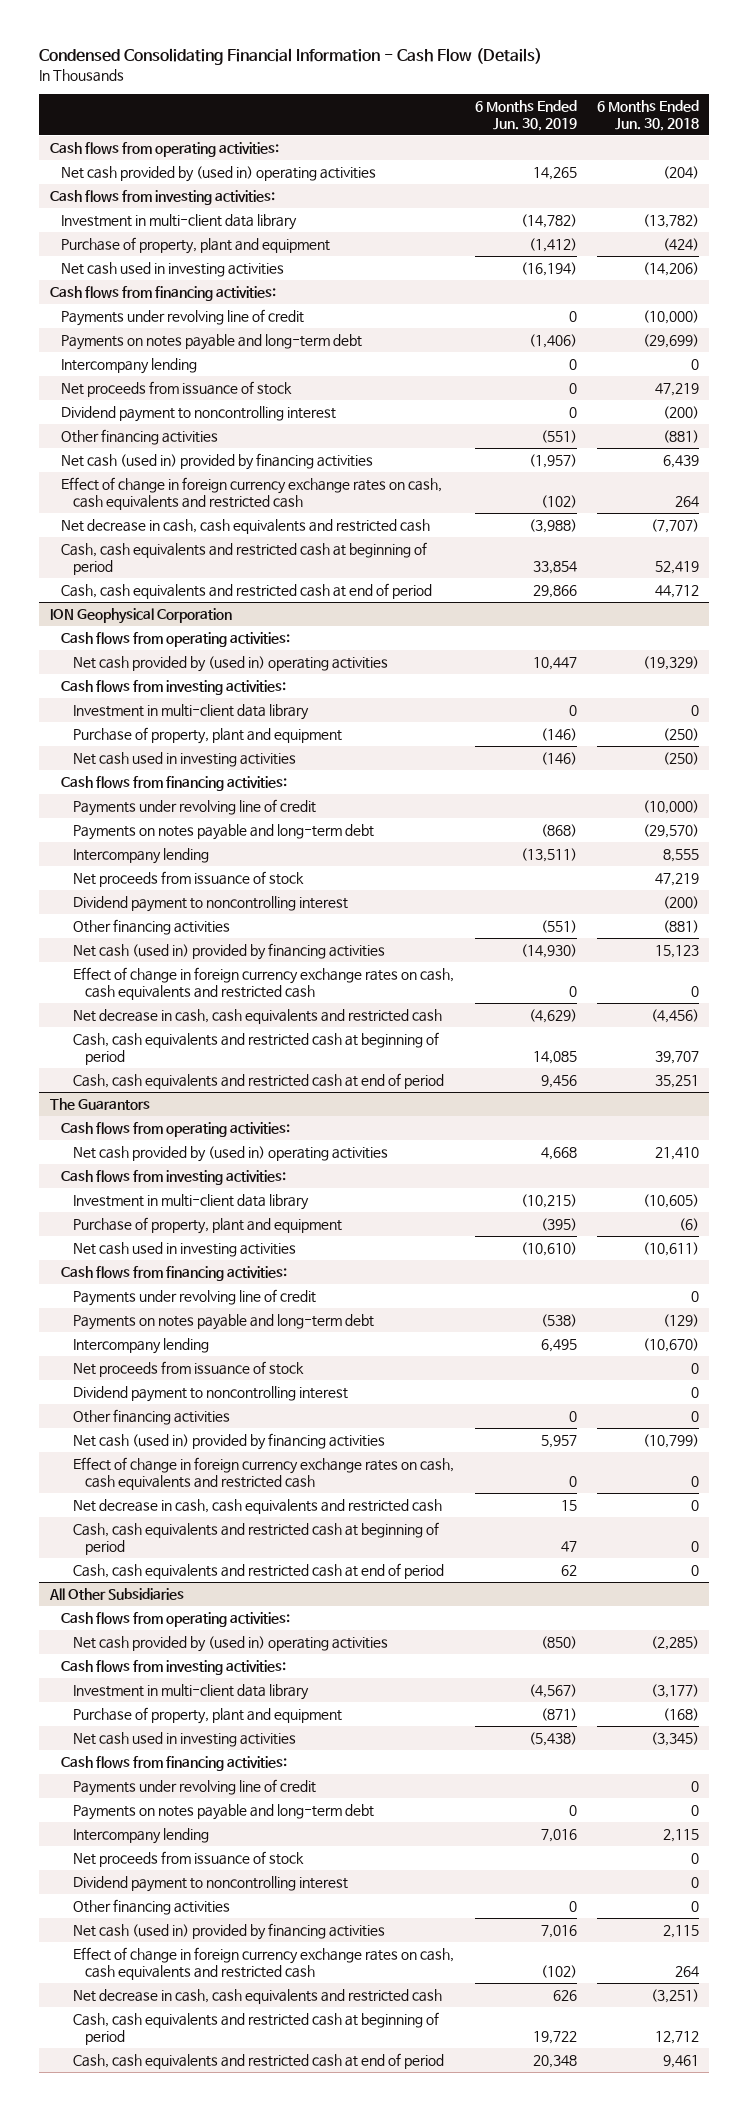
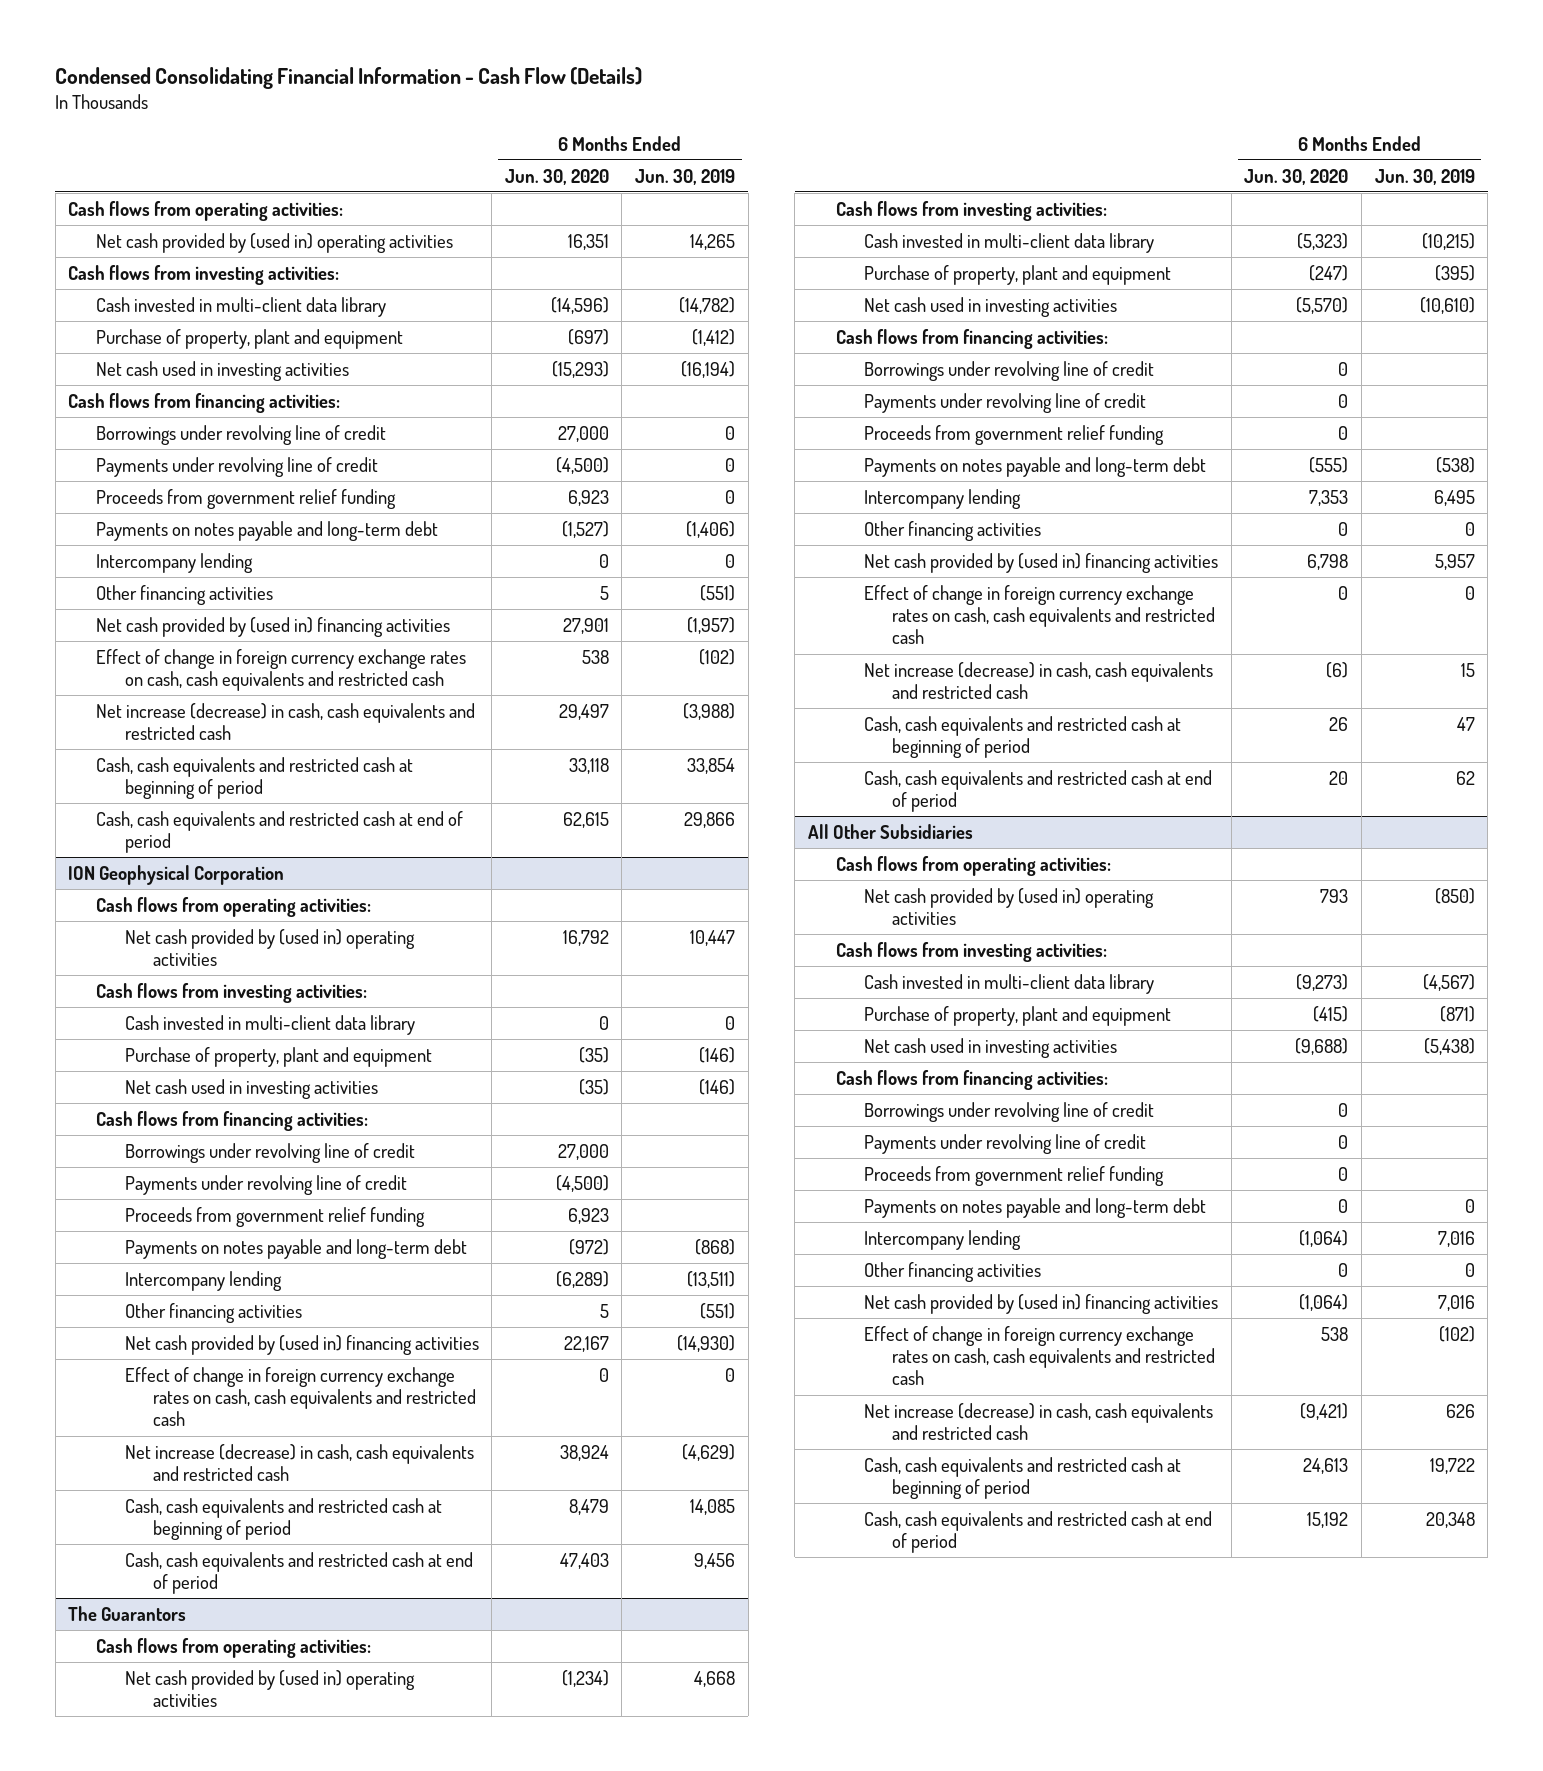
[597,99,700,131] 6 Months Ended Jun. 30, 2018 -> none
none -> [504,168,609,185] Jun. 30, 2020
[61,214,298,231] Investment in multi-client data library -> [96,296,387,317] Cash invested in multi-client data library
none -> [96,424,387,445] Borrowings under revolving line of credit
none -> [96,488,397,509] Proceeds from government relief funding
[61,381,293,398] Net proceeds from issuance of stock -> none
[61,406,337,423] Dividend payment to noncontrolling interest -> none
[61,453,374,471] Net cash (used in) provided by financing activities -> [96,616,451,637] Net cash provided by (used in) financing activities
[61,519,431,535] Net decrease in cash, cash equivalents and restricted cash -> [96,702,476,741] Net increase (decrease) in cash, cash equivalents and restricted cash
[73,704,310,721] Investment in multi-client data library -> [124,1014,415,1035] Cash invested in multi-client data library
none -> [124,1142,415,1163] Borrowings under revolving line of credit
none -> [124,1206,425,1227] Proceeds from government relief funding
[73,871,305,888] Net proceeds from issuance of stock -> none
[73,896,349,913] Dividend payment to noncontrolling interest -> none
[73,943,386,961] Net cash (used in) provided by financing activities -> [124,1334,479,1355] Net cash provided by (used in) financing activities
[73,1009,443,1025] Net decrease in cash, cash equivalents and restricted cash -> [124,1443,474,1482] Net increase (decrease) in cash, cash equivalents and restricted cash
[73,1194,310,1211] Investment in multi-client data library -> [864,232,1155,253] Cash invested in multi-client data library
none -> [864,360,1155,381] Borrowings under revolving line of credit
none -> [864,424,1165,445] Proceeds from government relief funding
[73,1361,305,1378] Net proceeds from issuance of stock -> none
[73,1386,349,1403] Dividend payment to noncontrolling interest -> none
[73,1433,386,1451] Net cash (used in) provided by financing activities -> [864,552,1219,573] Net cash provided by (used in) financing activities
[73,1499,443,1515] Net decrease in cash, cash equivalents and restricted cash -> [864,661,1214,700] Net increase (decrease) in cash, cash equivalents and restricted cash
[73,1684,310,1701] Investment in multi-client data library -> [864,973,1155,994] Cash invested in multi-client data library
none -> [864,1101,1155,1122] Borrowings under revolving line of credit
none -> [864,1165,1165,1186] Proceeds from government relief funding
[73,1851,305,1868] Net proceeds from issuance of stock -> none
[73,1876,349,1893] Dividend payment to noncontrolling interest -> none
[73,1923,386,1941] Net cash (used in) provided by financing activities -> [864,1293,1219,1314] Net cash provided by (used in) financing activities
[73,1989,443,2005] Net decrease in cash, cash equivalents and restricted cash -> [864,1402,1214,1441] Net increase (decrease) in cash, cash equivalents and restricted cash

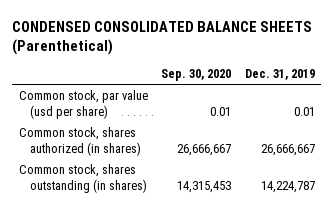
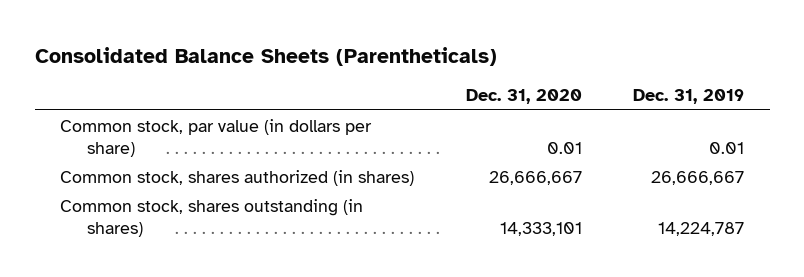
[12,20,313,55] CONDENSED CONSOLIDATED BALANCE SHEETS (Parenthetical) -> [34,46,497,66] Consolidated Balance Sheets (Parentheticals)
[161,69,232,82] Sep. 30, 2020 -> none
none -> [465,89,582,105] Dec. 31, 2020
[18,89,148,119] Common stock, par value (usd per share) -> [60,118,373,157] Common stock, par value (in dollars per share)

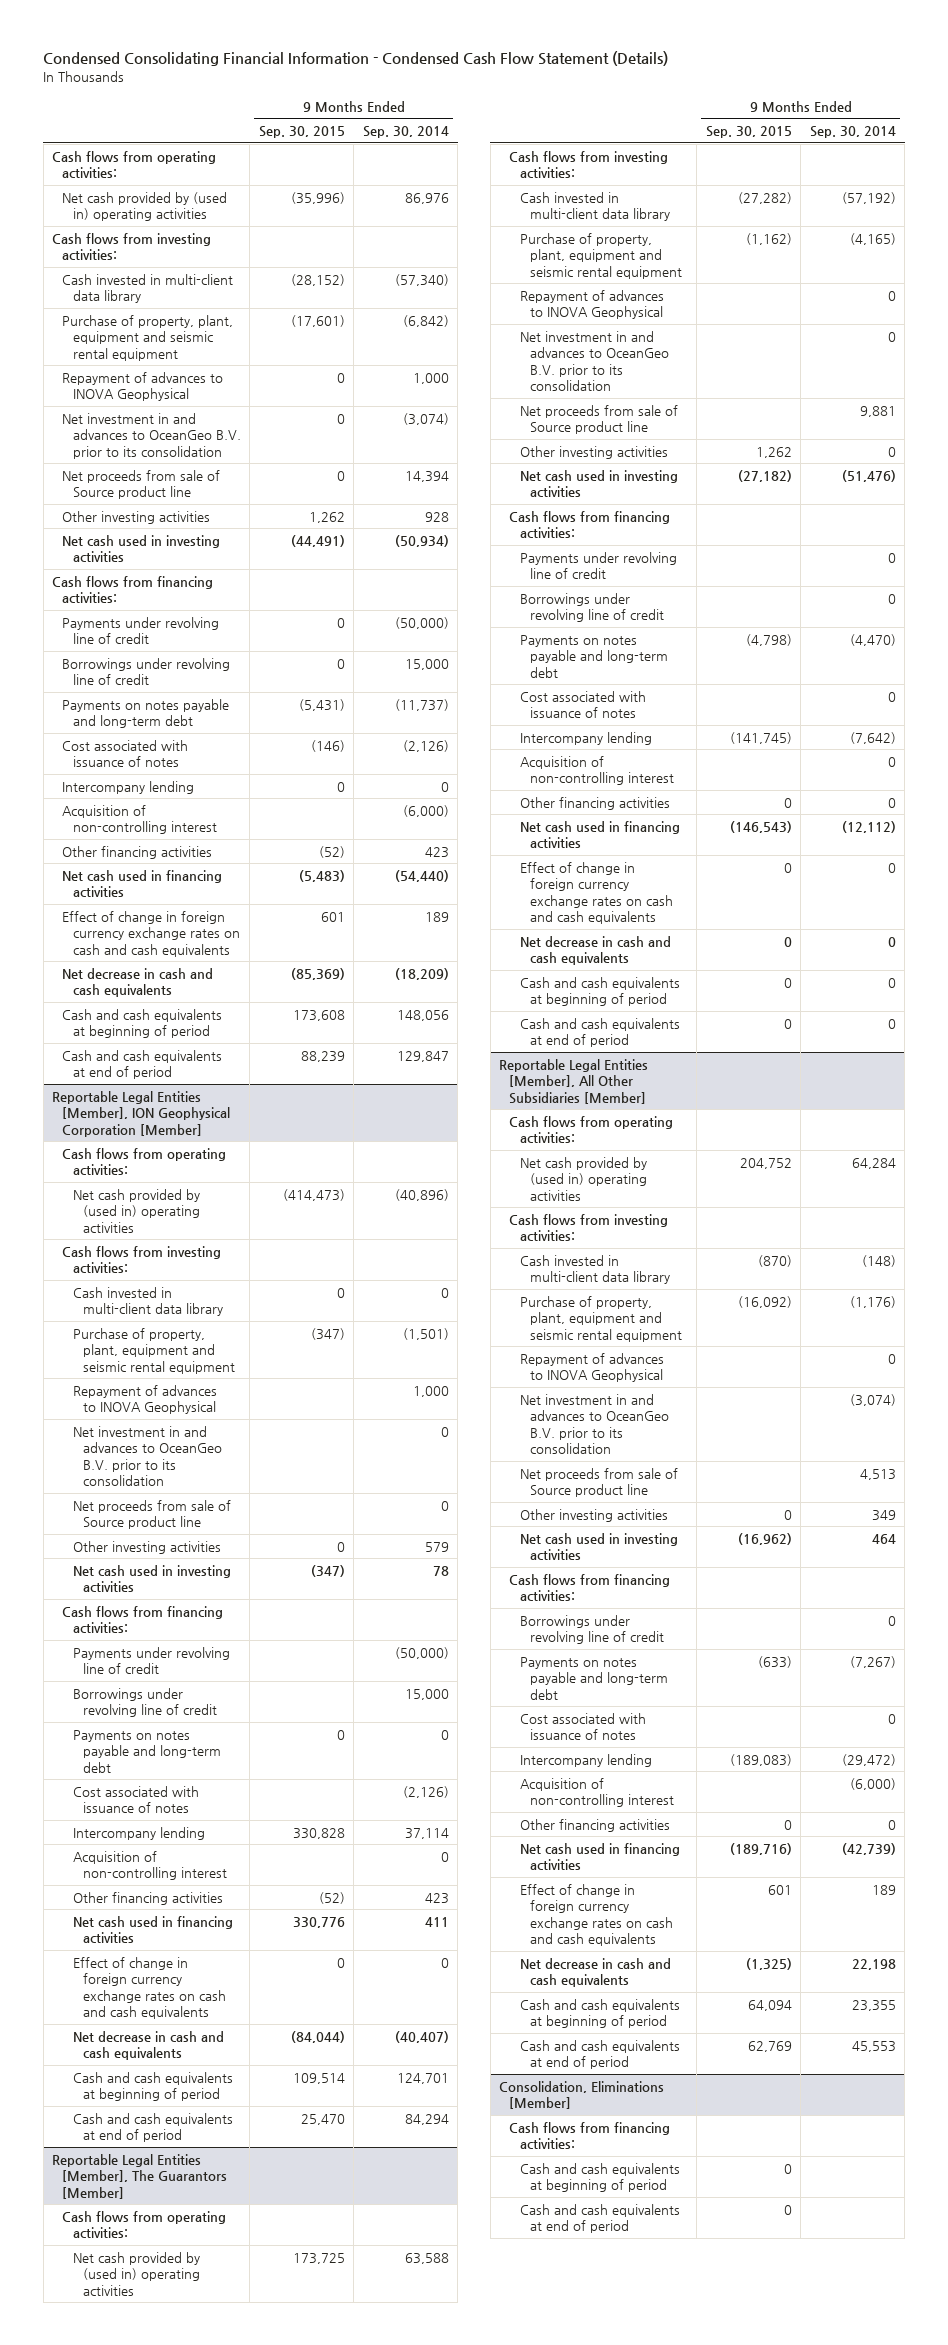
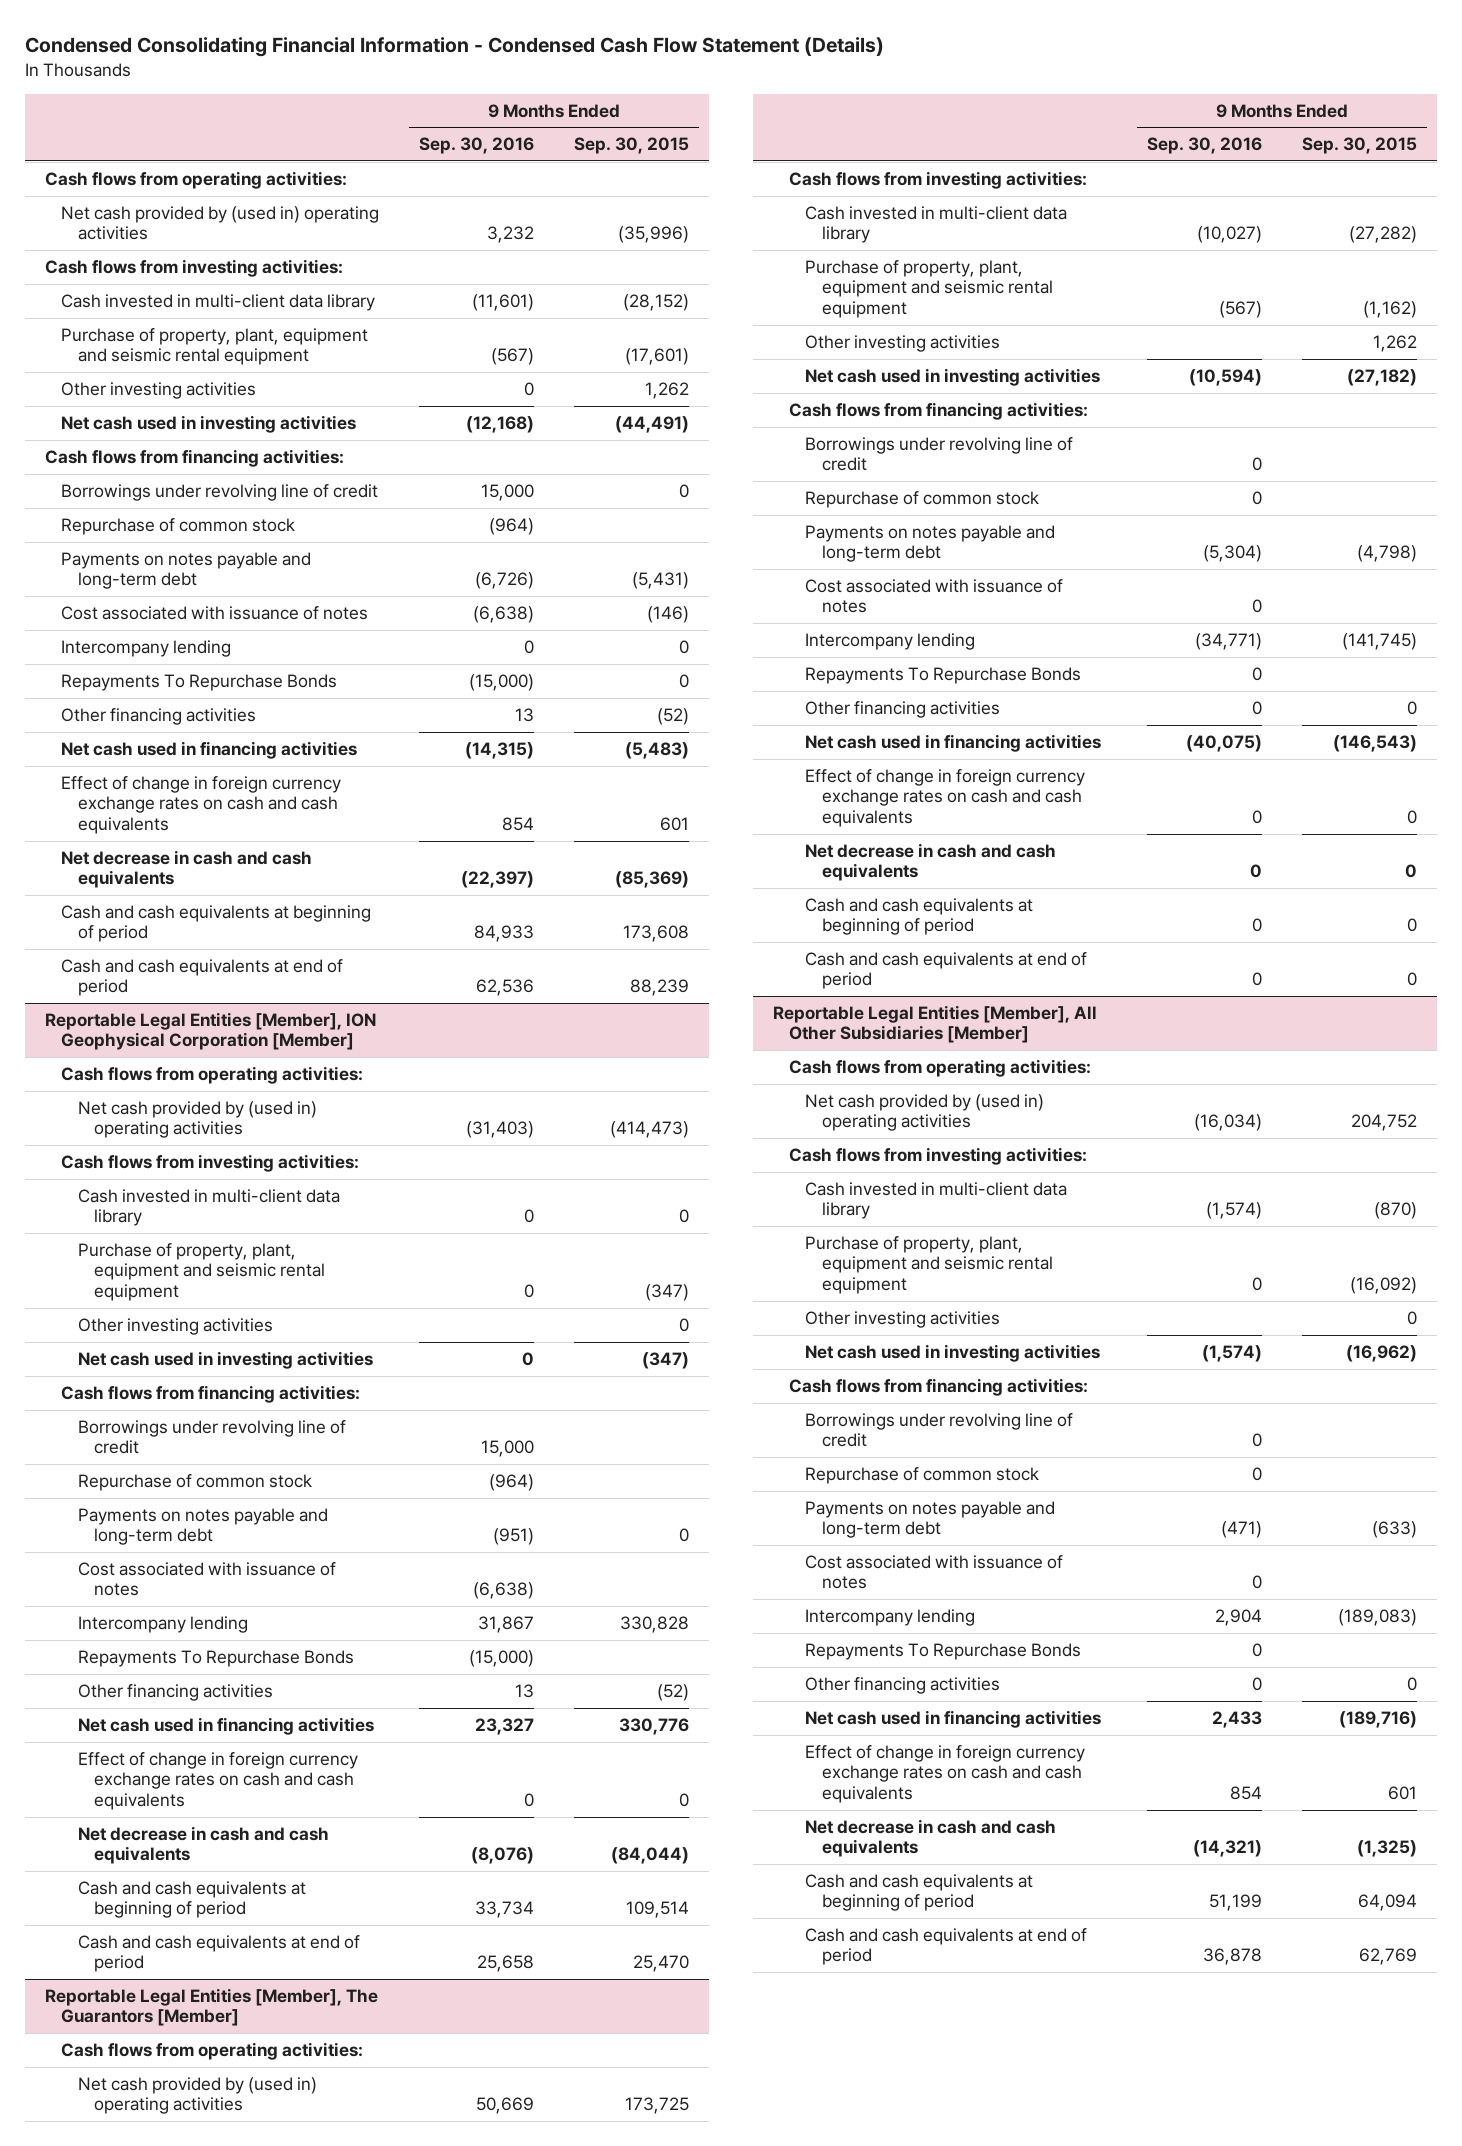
[362,126,449,139] Sep. 30, 2014 -> none
none -> [419,137,535,155] Sep. 30, 2016
[62,371,224,402] Repayment of advances to INOVA Geophysical -> none
[62,412,241,459] Net investment in and advances to OceanGeo B.V. prior to its consolidation -> none
[62,469,221,500] Net proceeds from sale of Source product line -> none
[62,616,220,645] Payments under revolving line of credit -> none
none -> [61,518,296,536] Repurchase of common stock
[62,804,217,835] Acquisition of non-controlling interest -> none
none -> [61,674,338,692] Repayments To Repurchase Bonds
[72,1384,217,1415] Repayment of advances to INOVA Geophysical -> none
[72,1425,222,1487] Net investment in and advances to OceanGeo B.V. prior to its consolidation -> none
[72,1499,231,1530] Net proceeds from sale of Source product line -> none
[72,1646,230,1675] Payments under revolving line of credit -> none
none -> [77,1474,312,1492] Repurchase of common stock
[72,1850,227,1881] Acquisition of non-controlling interest -> none
none -> [77,1650,354,1668] Repayments To Repurchase Bonds
[519,289,664,320] Repayment of advances to INOVA Geophysical -> none
[519,330,669,392] Net investment in and advances to OceanGeo B.V. prior to its consolidation -> none
[519,404,678,435] Net proceeds from sale of Source product line -> none
[519,551,677,580] Payments under revolving line of credit -> none
none -> [805,491,1040,509] Repurchase of common stock
[519,755,674,786] Acquisition of non-controlling interest -> none
none -> [805,667,1082,685] Repayments To Repurchase Bonds
[519,1352,664,1383] Repayment of advances to INOVA Geophysical -> none
[519,1393,669,1455] Net investment in and advances to OceanGeo B.V. prior to its consolidation -> none
[519,1467,678,1498] Net proceeds from sale of Source product line -> none
none -> [805,1467,1040,1485] Repurchase of common stock
[519,1777,674,1808] Acquisition of non-controlling interest -> none
none -> [805,1643,1082,1661] Repayments To Repurchase Bonds
[499,2080,665,2110] Consolidation, Eliminations [Member] -> none
[509,2121,671,2150] Cash flows from financing activities: -> none
[519,2162,680,2193] Cash and cash equivalents at beginning of period -> none
[519,2203,680,2234] Cash and cash equivalents at end of period -> none

